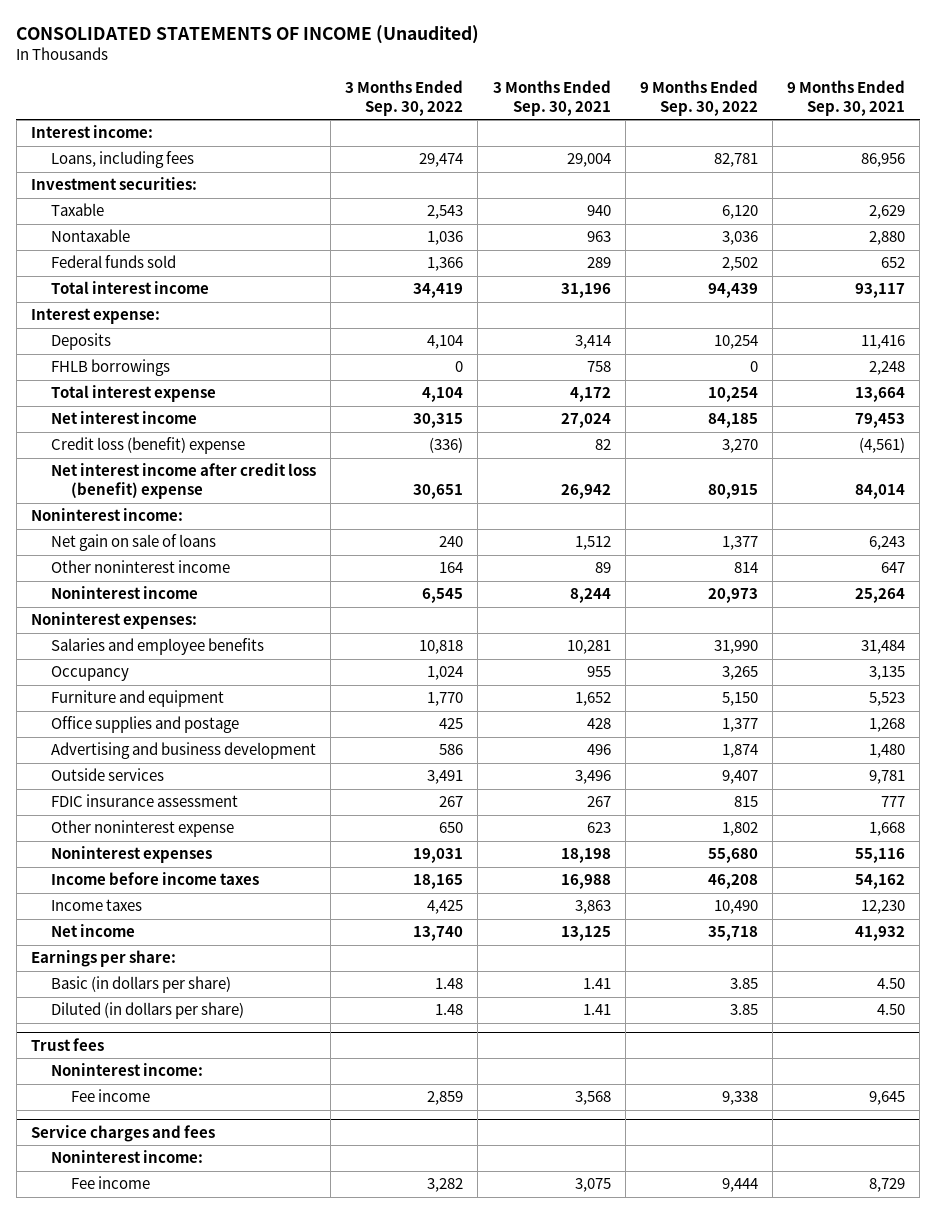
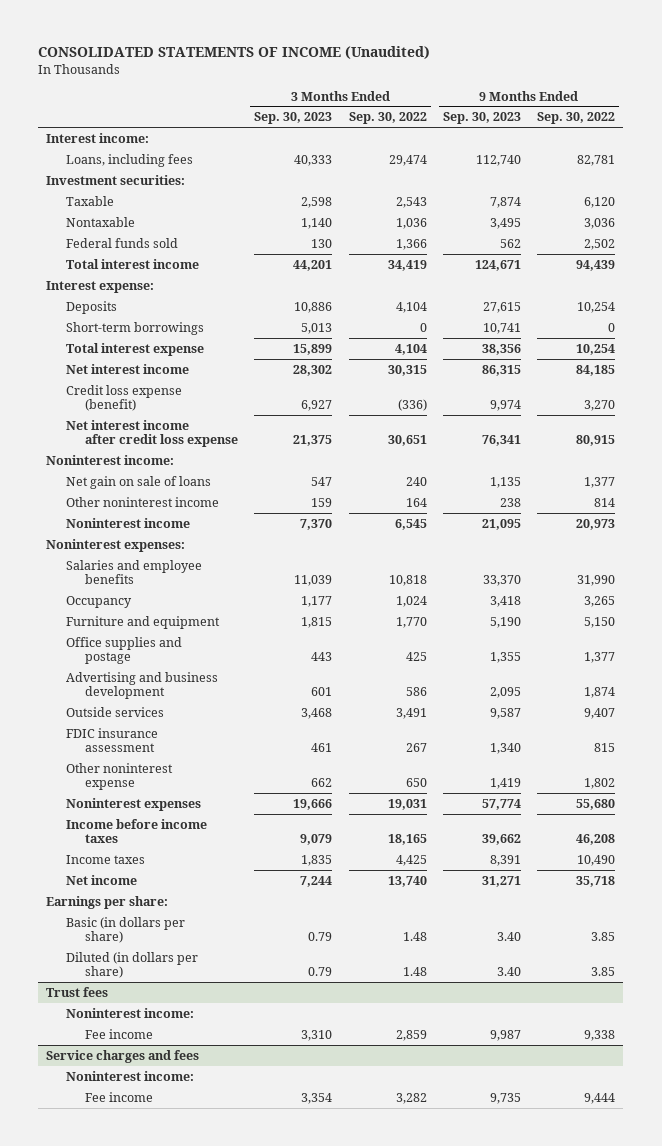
[492,80,611,117] 3 Months Ended Sep. 30, 2021 -> none
[786,80,905,117] 9 Months Ended Sep. 30, 2021 -> none
none -> [254,112,333,125] Sep. 30, 2023
none -> [442,112,521,125] Sep. 30, 2023
[51,359,171,377] FHLB borrowings -> [65,321,204,335] Short-term borrowings
[51,437,246,455] Credit loss (benefit) expense -> [65,384,182,412] Credit loss expense (benefit)
[51,463,317,500] Net interest income after credit loss (benefit) expense -> [65,419,239,448] Net interest income after credit loss expense

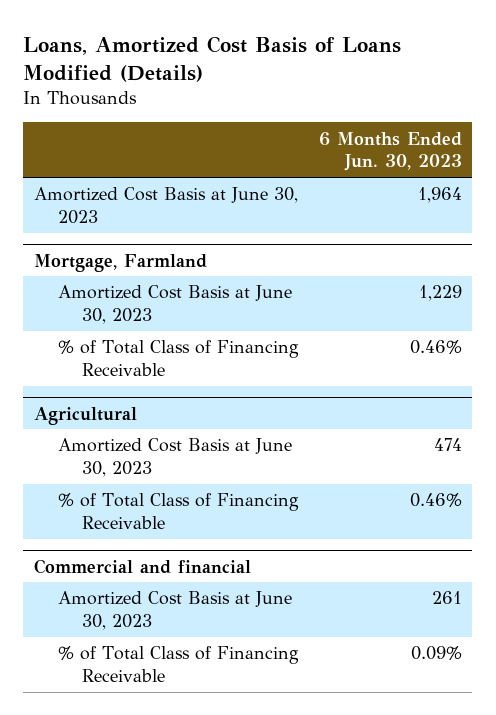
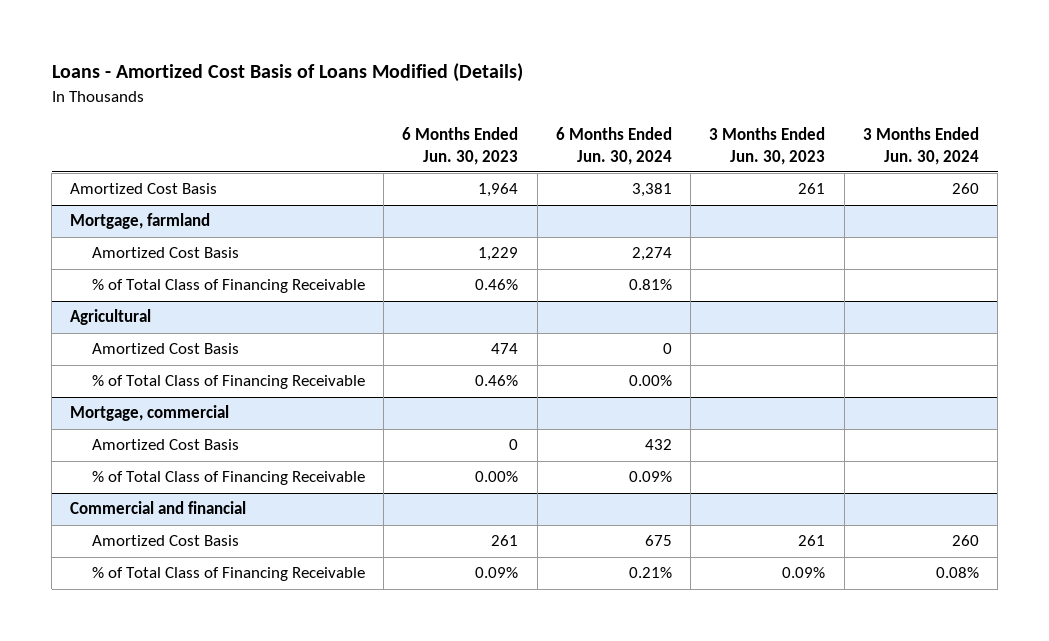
[23,35,402,82] Loans, Amortized Cost Basis of Loans Modified (Details) -> [51,63,523,83] Loans - Amortized Cost Basis of Loans Modified (Details)
none -> [555,127,672,165] 6 Months Ended Jun. 30, 2024
none -> [709,127,826,165] 3 Months Ended Jun. 30, 2023
none -> [862,127,979,165] 3 Months Ended Jun. 30, 2024
[33,187,298,225] Amortized Cost Basis at June 30, 2023 -> [70,183,218,195] Amortized Cost Basis
[33,253,207,272] Mortgage, Farmland -> [70,213,211,230] Mortgage, farmland
[58,285,293,325] Amortized Cost Basis at June 30, 2023 -> [91,247,239,259] Amortized Cost Basis
[58,438,293,478] Amortized Cost Basis at June 30, 2023 -> [91,343,239,355] Amortized Cost Basis
none -> [70,405,230,422] Mortgage, commercial
none -> [91,439,239,451] Amortized Cost Basis
none -> [91,471,365,486] % of Total Class of Financing Receivable
[58,591,293,631] Amortized Cost Basis at June 30, 2023 -> [91,535,239,547] Amortized Cost Basis

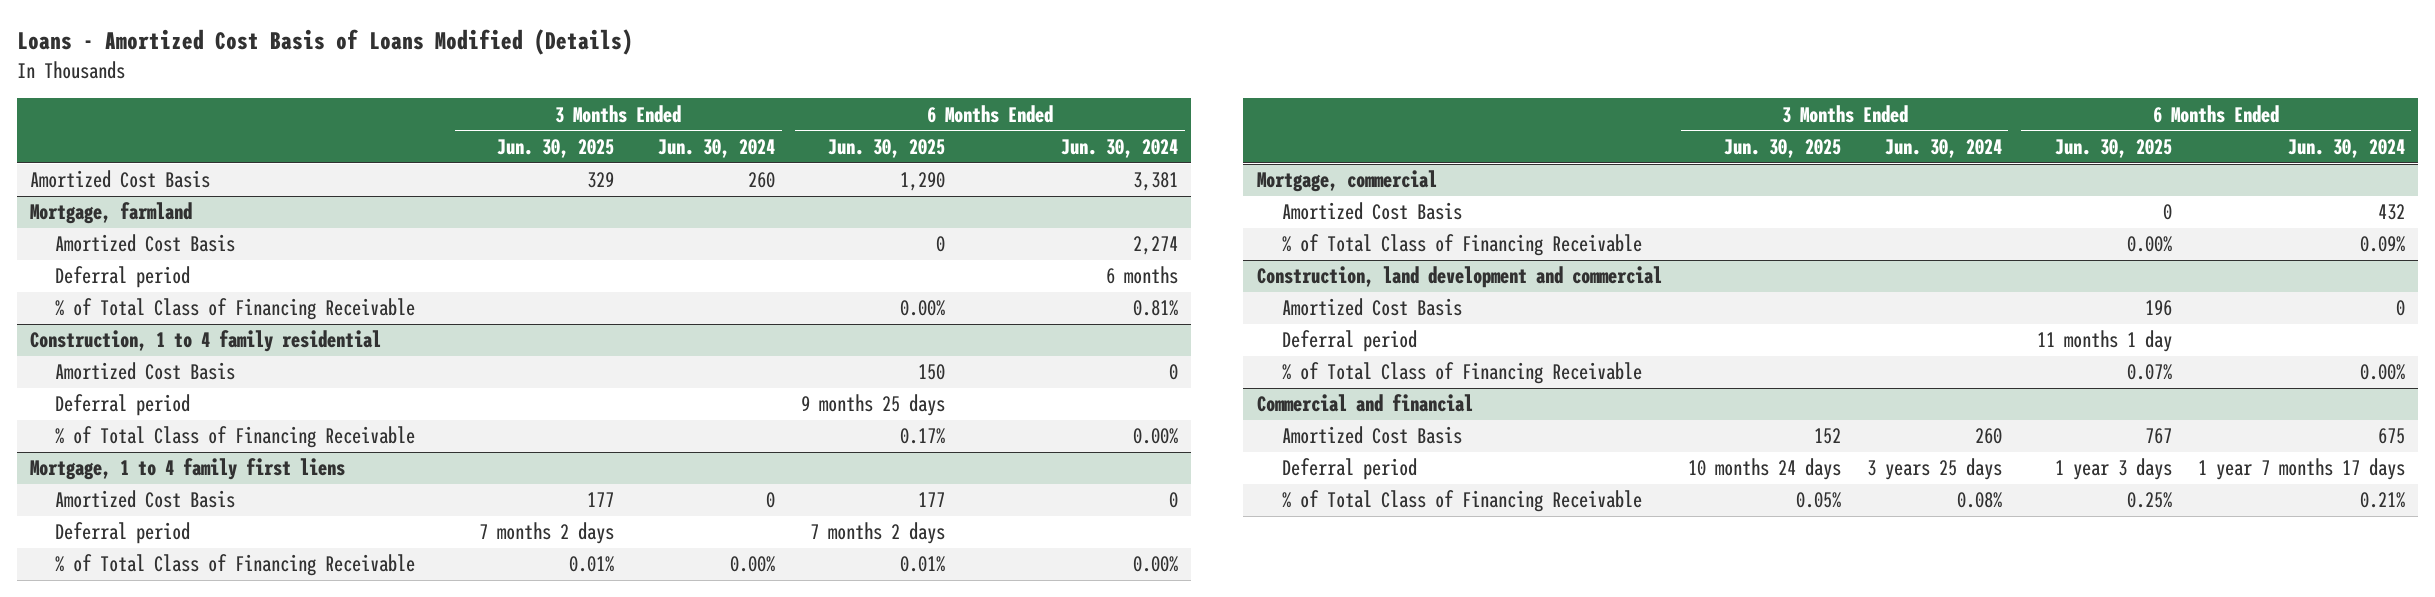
[402,127,519,165] 6 Months Ended Jun. 30, 2023 -> none
[709,127,826,165] 3 Months Ended Jun. 30, 2023 -> none
none -> [497,138,615,158] Jun. 30, 2025
none -> [828,138,946,158] Jun. 30, 2025
none -> [55,266,191,289] Deferral period
[70,309,152,326] Agricultural -> none
none -> [30,330,382,353] Construction, 1 to 4 family residential
none -> [55,394,191,417] Deferral period
none -> [30,458,346,481] Mortgage, 1 to 4 family first liens
none -> [55,490,236,509] Amortized Cost Basis
none -> [55,522,191,545] Deferral period
none -> [55,554,416,577] % of Total Class of Financing Receivable
none -> [1256,266,1662,289] Construction, land development and commercial
none -> [1281,298,1462,317] Amortized Cost Basis
none -> [1281,330,1417,353] Deferral period
none -> [1281,362,1642,385] % of Total Class of Financing Receivable
none -> [1281,458,1417,481] Deferral period

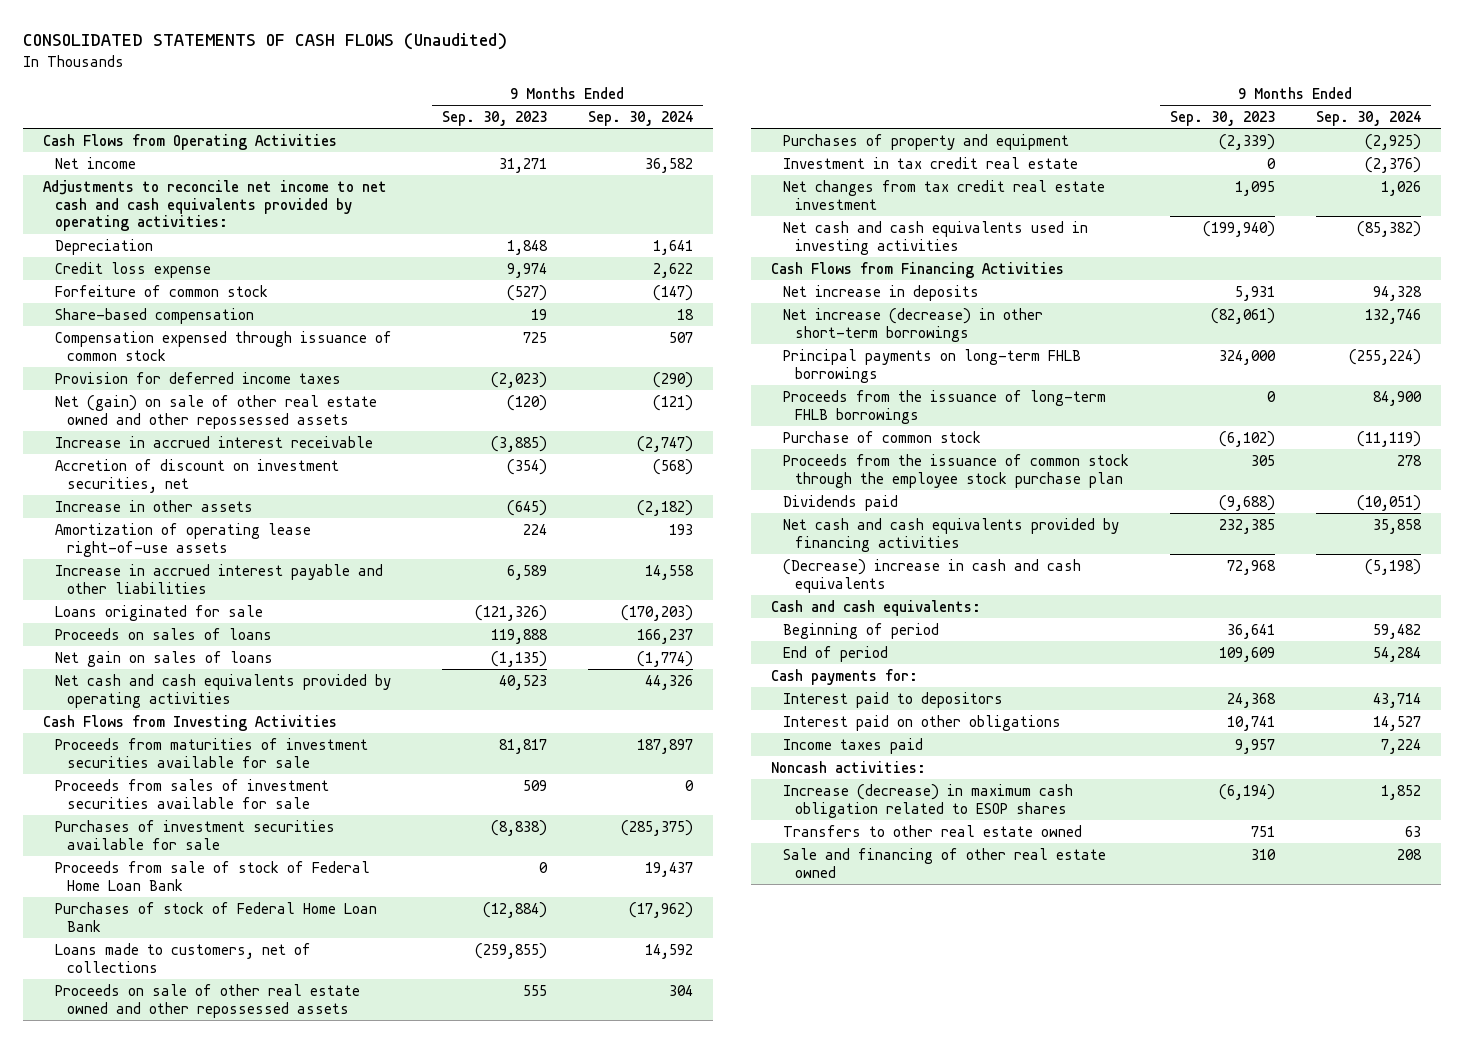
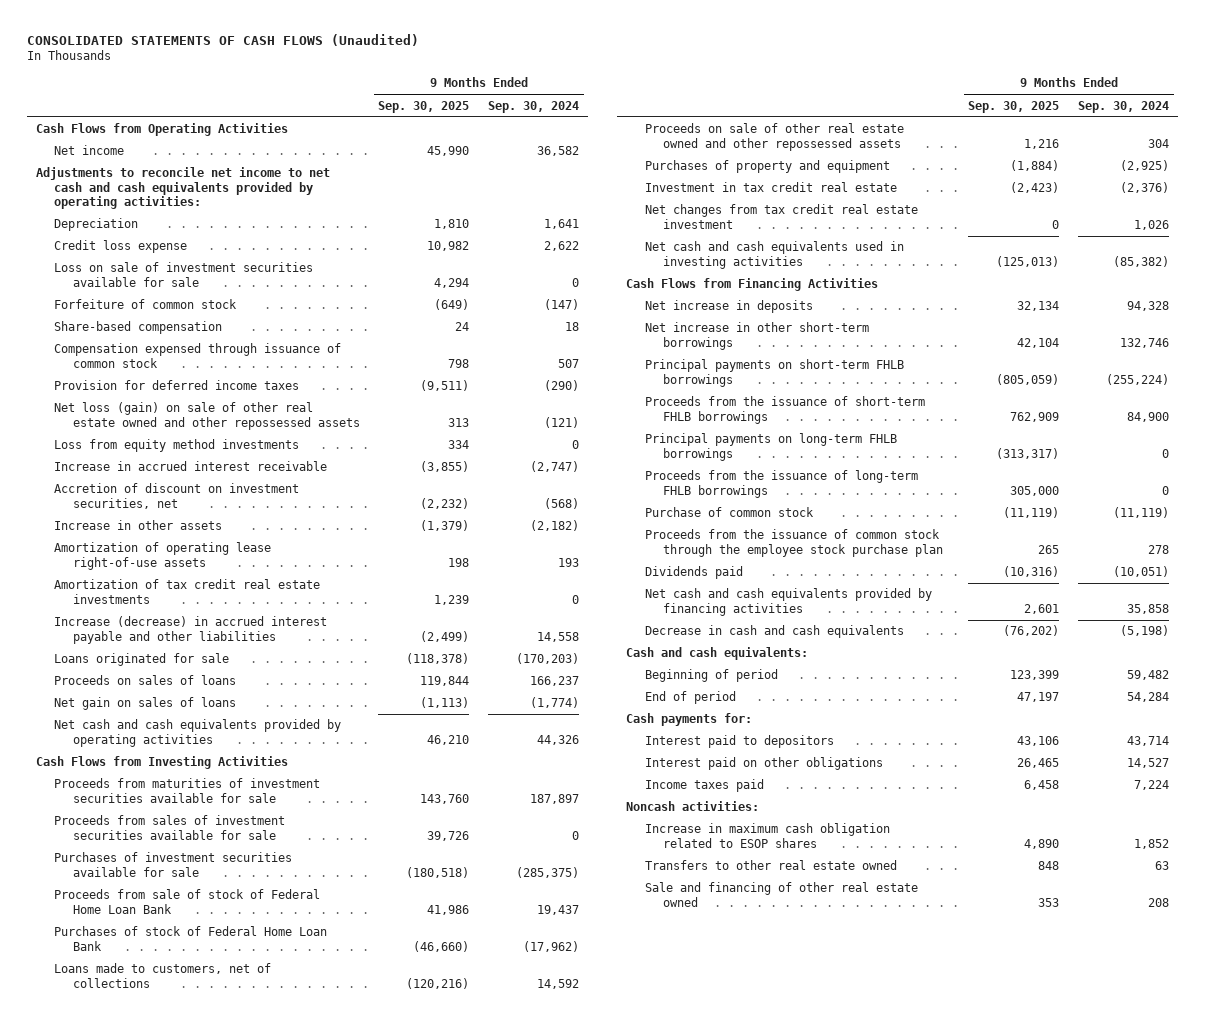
[441,110,547,126] Sep. 30, 2023 -> none
none -> [378,100,470,113] Sep. 30, 2025
none -> [54,262,314,287] Loss on sale of investment securities available for sale
[55,394,378,429] Net (gain) on sale of other real estate owned and other repossessed assets -> [54,402,360,430] Net loss (gain) on sale of other real estate owned and other repossessed assets
none -> [54,439,300,453] Loss from equity method investments
none -> [54,579,321,604] Amortization of tax credit real estate investments
[55,563,384,594] Increase in accrued interest payable and other liabilities -> [54,616,328,644] Increase (decrease) in accrued interest payable and other liabilities
[783,307,1044,342] Net increase (decrease) in other short-term borrowings -> [644,322,869,350] Net increase in other short-term borrowings
none -> [644,359,904,387] Principal payments on short-term FHLB borrowings
none -> [644,396,925,424] Proceeds from the issuance of short-term FHLB borrowings
[1348,348,1421,365] (255,224) -> [1162,448,1170,458] 0
[1372,390,1422,406] 84,900 -> [1162,485,1170,495] 0
[783,558,1082,593] (Decrease) increase in cash and cash equivalents -> [644,625,904,639] Decrease in cash and cash equivalents
[783,783,1074,818] Increase (decrease) in maximum cash obligation related to ESOP shares -> [644,823,890,848] Increase in maximum cash obligation related to ESOP shares

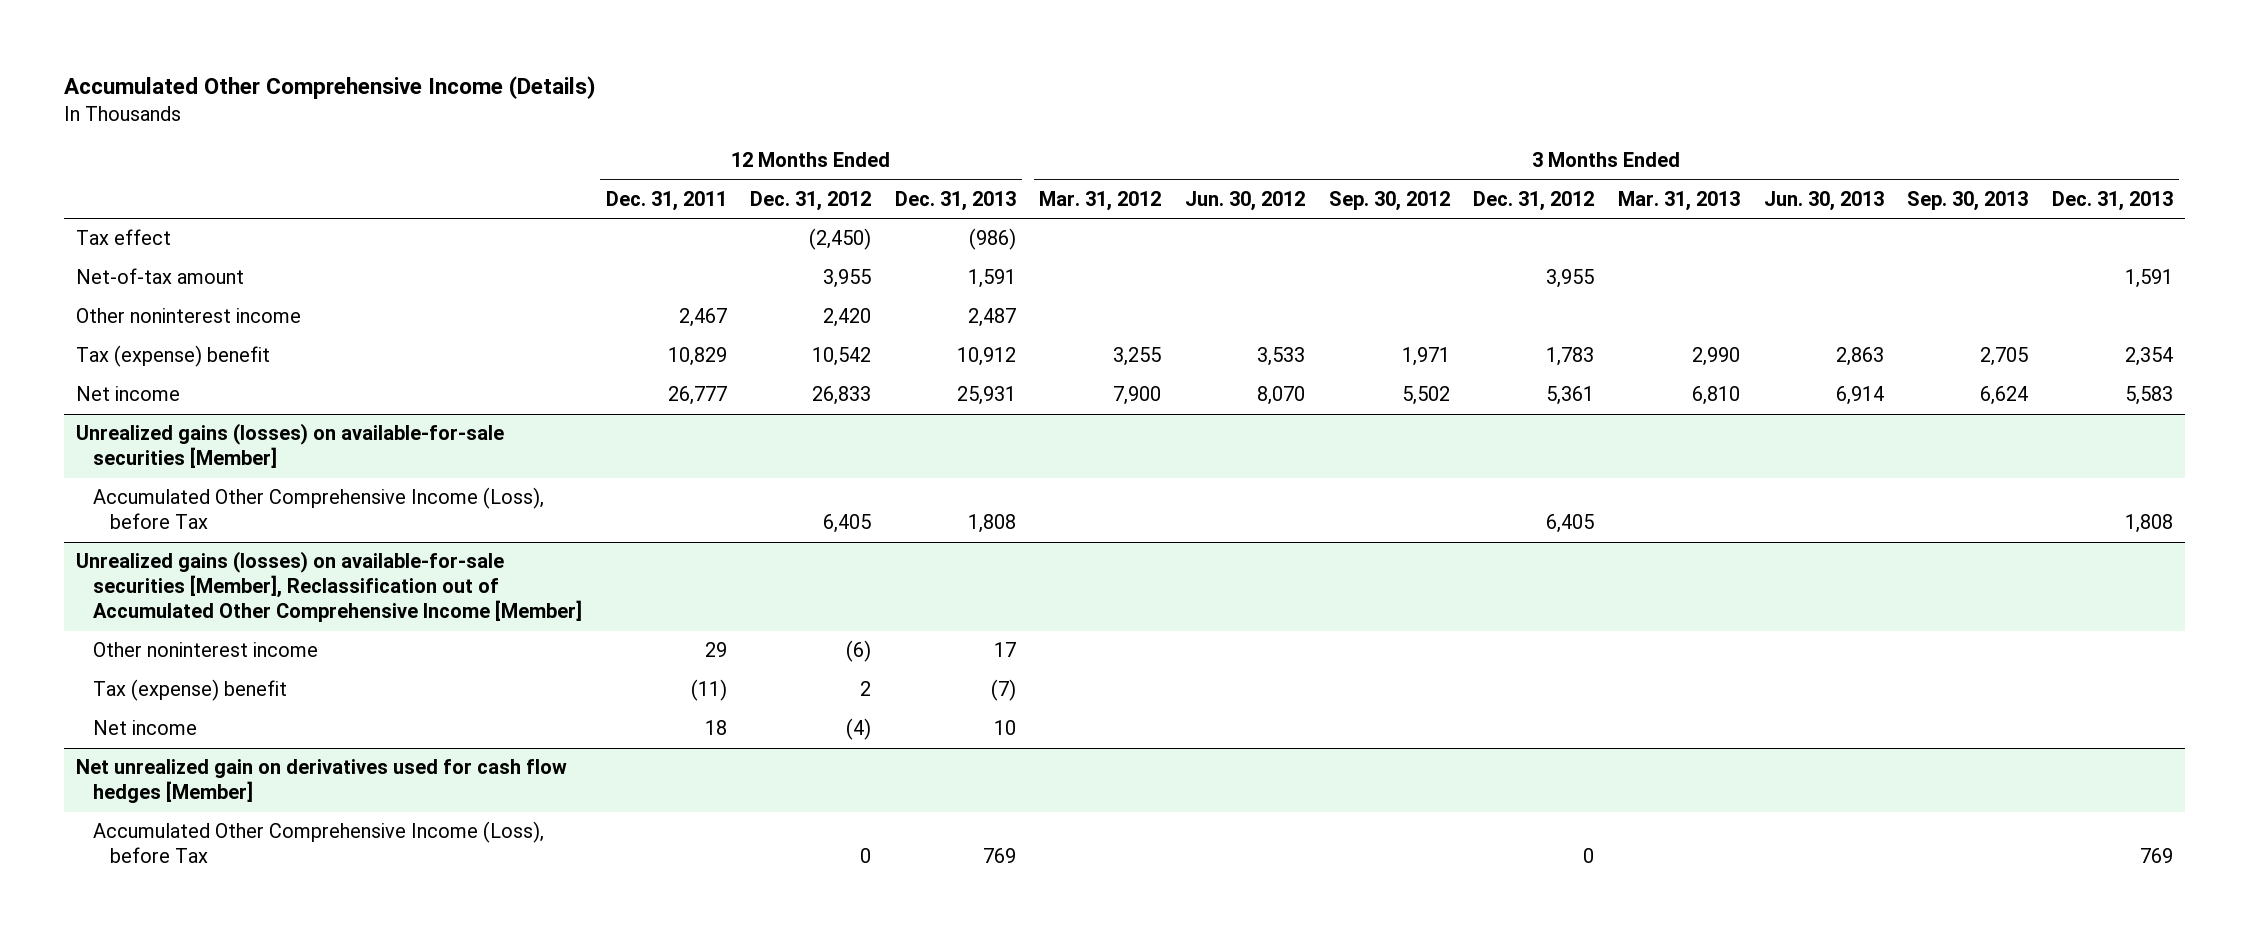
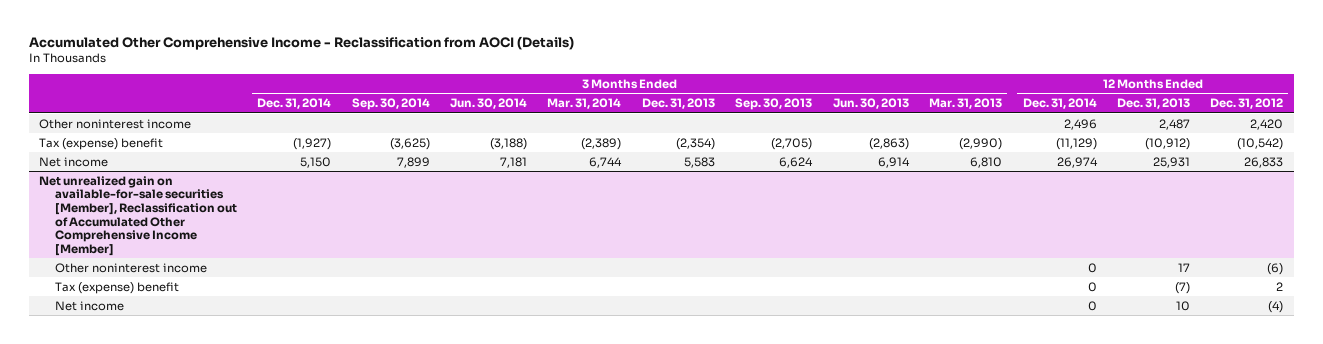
[63,76,595,100] Accumulated Other Comprehensive Income (Details) -> [29,35,575,50] Accumulated Other Comprehensive Income - Reclassification from AOCI (Details)
[605,191,727,212] Dec. 31, 2011 -> none
[1039,191,1162,212] Mar. 31, 2012 -> none
[1185,191,1306,212] Jun. 30, 2012 -> none
[1328,191,1450,212] Sep. 30, 2012 -> none
[1473,191,1595,212] Dec. 31, 2012 -> none
none -> [257,98,332,110] Dec. 31, 2014
none -> [351,98,430,111] Sep. 30, 2014
none -> [450,98,528,110] Jun. 30, 2014
none -> [547,98,622,110] Mar. 31, 2014
none -> [1022,98,1097,110] Dec. 31, 2014
[75,229,171,246] Tax effect -> none
[75,268,244,285] Net-of-tax amount -> none
[812,347,872,367] 10,542 -> [1237,137,1284,150] (10,542)
[956,347,1016,367] 10,912 -> [1144,137,1190,150] (10,912)
[1691,347,1740,367] 2,990 -> [959,137,1003,150] (2,990)
[1835,347,1884,367] 2,863 -> [868,137,909,150] (2,863)
[1980,347,2029,367] 2,705 -> [771,137,813,150] (2,705)
[2124,347,2173,367] 2,354 -> [675,137,715,150] (2,354)
[75,423,504,469] Unrealized gains (losses) on available-for-sale securities [Member] -> none
[92,487,544,530] Accumulated Other Comprehensive Income (Loss), before Tax -> none
[75,551,582,623] Unrealized gains (losses) on available-for-sale securities [Member], Reclassification out of Accumulated Other Comprehensive Income [Member] -> [39,175,237,256] Net unrealized gain on available-for-sale securities [Member], Reclassification out of Accumulated Other Comprehensive Income [Member]
[75,759,567,804] Net unrealized gain on derivatives used for cash flow hedges [Member] -> none
[92,821,544,864] Accumulated Other Comprehensive Income (Loss), before Tax -> none

